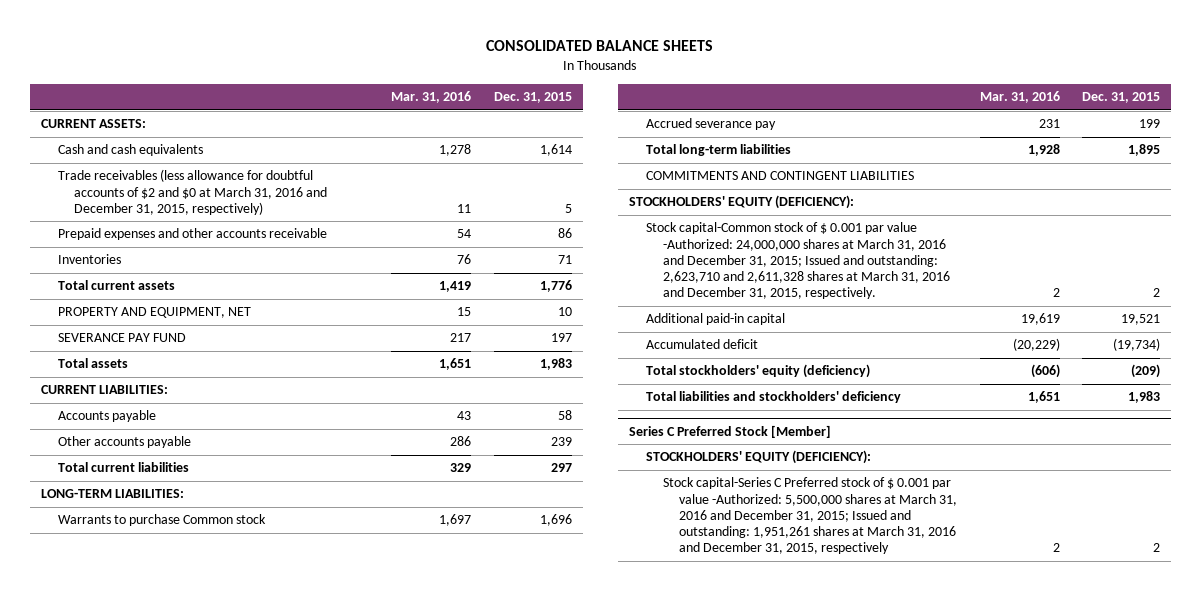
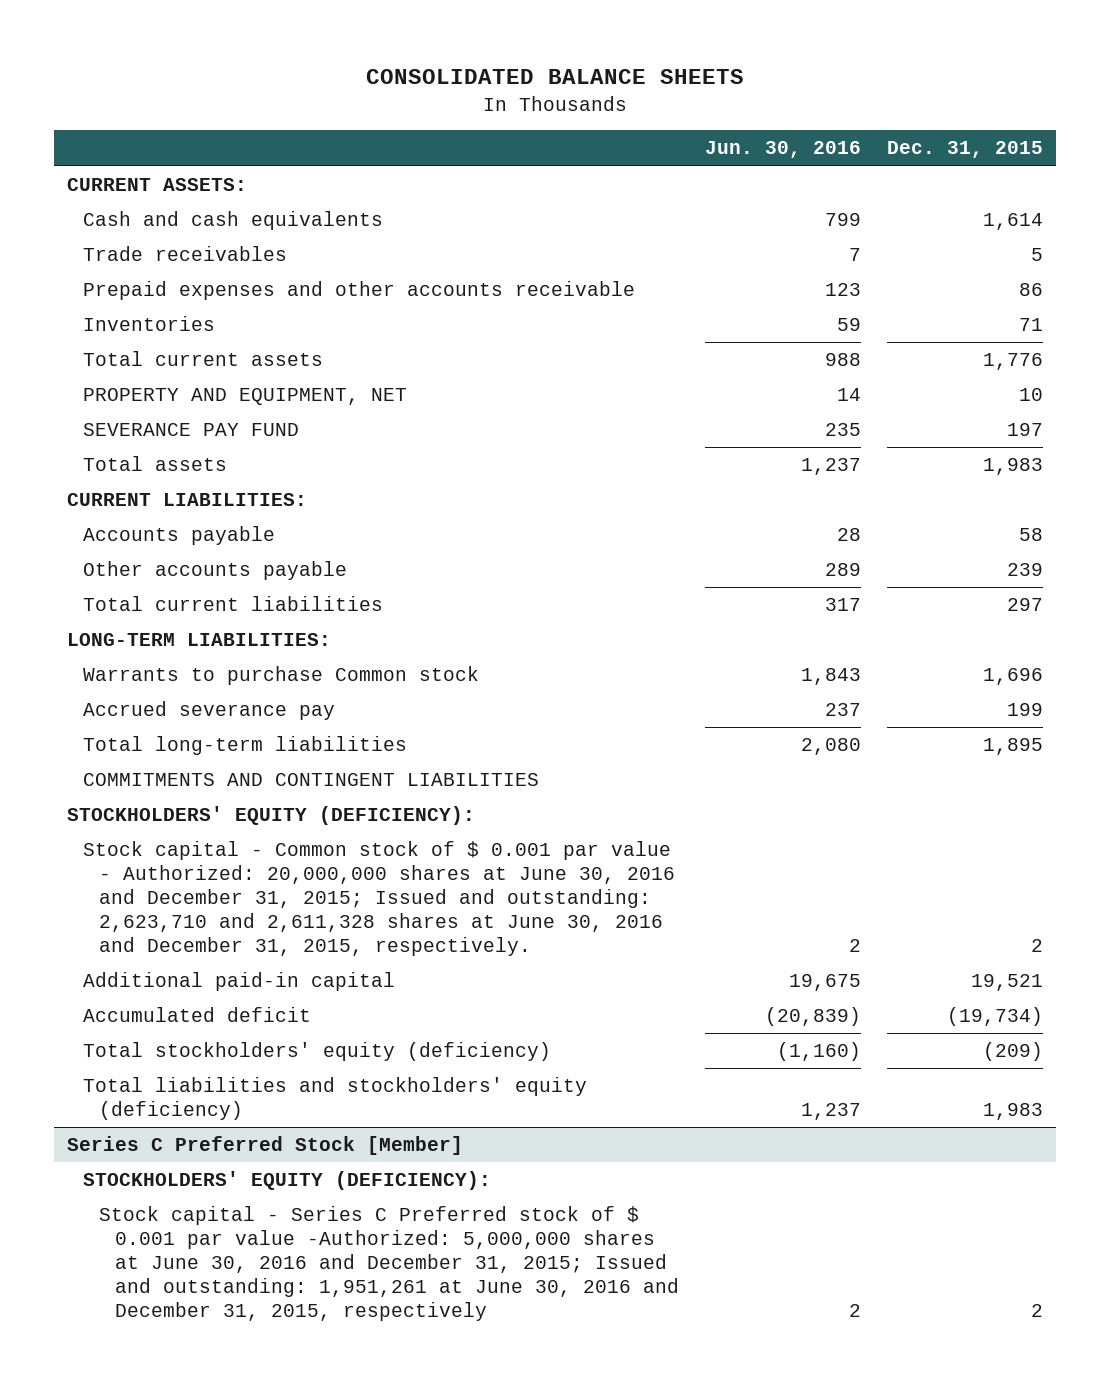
[391,91,472,104] Mar. 31, 2016 -> none
none -> [705,141,862,159] Jun. 30, 2016
[57,169,328,215] Trade receivables (less allowance for doubtful accounts of $2 and $0 at March 31, 2016 and December 31, 2015, respectively) -> [83,246,288,262] Trade receivables
[645,222,950,300] Stock capital-Common stock of $ 0.001 par value -Authorized: 24,000,000 shares at March 31, 2016 and December 31, 2015; Issued and outstanding: 2,623,710 and 2,611,328 shares at March 31, 2016 and December 31, 2015, respectively. -> [83,841,676,956] Stock capital - Common stock of $ 0.001 par value - Authorized: 20,000,000 shares at June 30, 2016 and December 31, 2015; Issued and outstanding: 2,623,710 and 2,611,328 shares at June 30, 2016 and December 31, 2015, respectively.
[645,391,901,404] Total liabilities and stockholders' deficiency -> [83,1077,588,1121] Total liabilities and stockholders' equity (deficiency)
[662,477,958,555] Stock capital-Series C Preferred stock of $ 0.001 par value -Authorized: 5,500,000 shares at March 31, 2016 and December 31, 2015; Issued and outstanding: 1,951,261 shares at March 31, 2016 and December 31, 2015, respectively -> [99,1206,680,1321] Stock capital - Series C Preferred stock of $ 0.001 par value -Authorized: 5,000,000 shares at June 30, 2016 and December 31, 2015; Issued and outstanding: 1,951,261 at June 30, 2016 and December 31, 2015, respectively

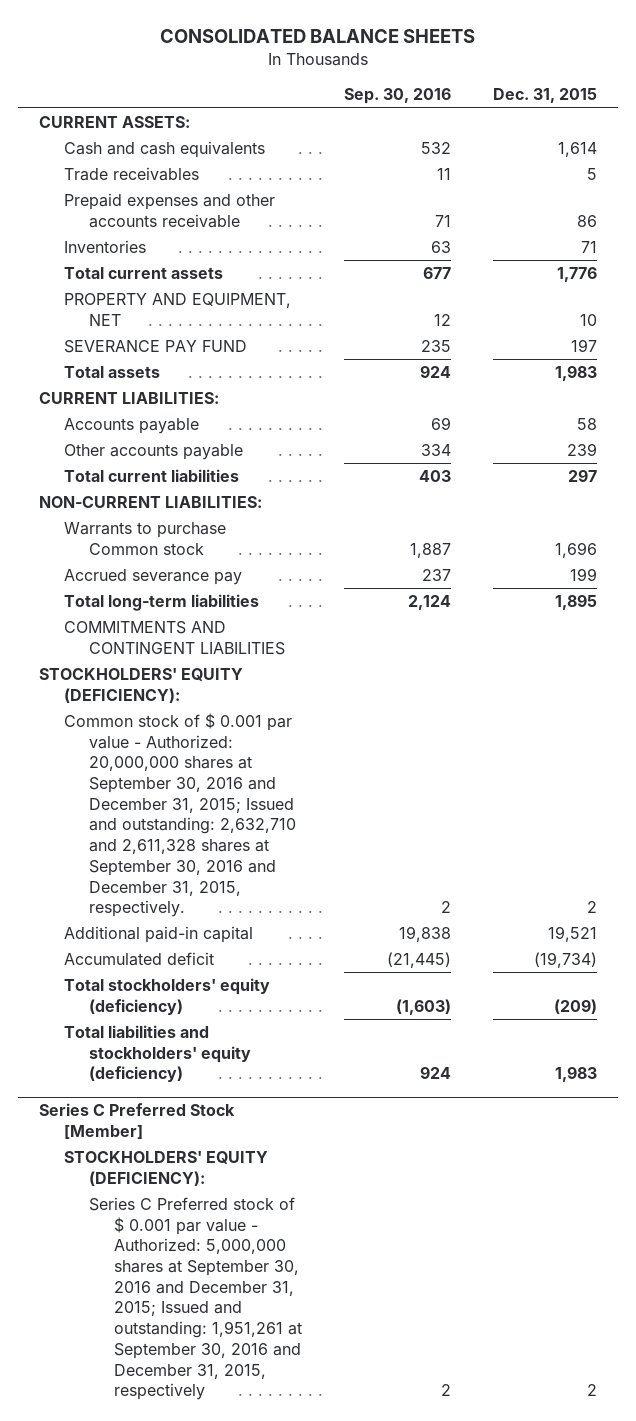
[705,141,862,159] Jun. 30, 2016 -> none
none -> [343,88,451,105] Sep. 30, 2016
[67,633,332,647] LONG-TERM LIABILITIES: -> [39,496,263,509] NON-CURRENT LIABILITIES:
[83,841,676,956] Stock capital - Common stock of $ 0.001 par value - Authorized: 20,000,000 shares at June 30, 2016 and December 31, 2015; Issued and outstanding: 2,623,710 and 2,611,328 shares at June 30, 2016 and December 31, 2015, respectively. -> [64,713,296,918] Common stock of $ 0.001 par value - Authorized: 20,000,000 shares at September 30, 2016 and December 31, 2015; Issued and outstanding: 2,632,710 and 2,611,328 shares at September 30, 2016 and December 31, 2015, respectively.
[99,1206,680,1321] Stock capital - Series C Preferred stock of $ 0.001 par value -Authorized: 5,000,000 shares at June 30, 2016 and December 31, 2015; Issued and outstanding: 1,951,261 at June 30, 2016 and December 31, 2015, respectively -> [88,1197,302,1401] Series C Preferred stock of $ 0.001 par value - Authorized: 5,000,000 shares at September 30, 2016 and December 31, 2015; Issued and outstanding: 1,951,261 at September 30, 2016 and December 31, 2015, respectively

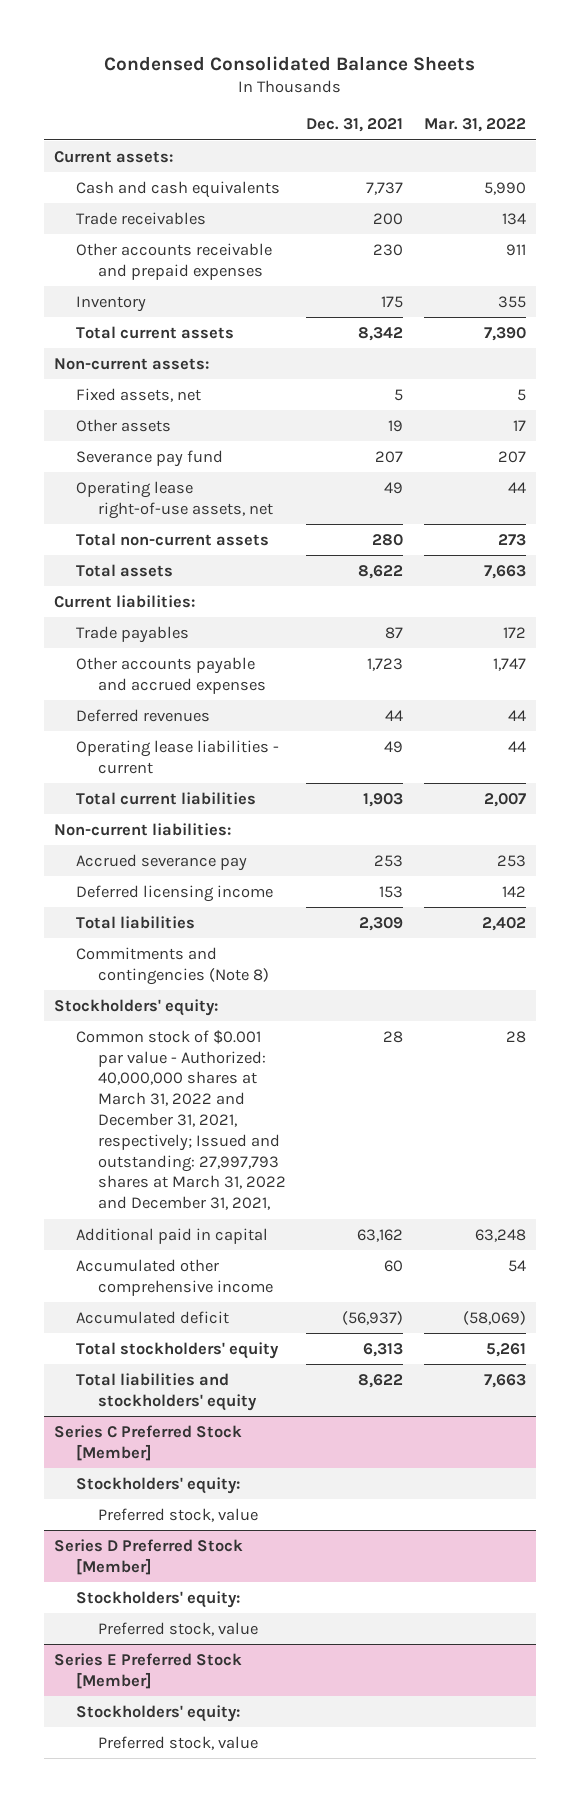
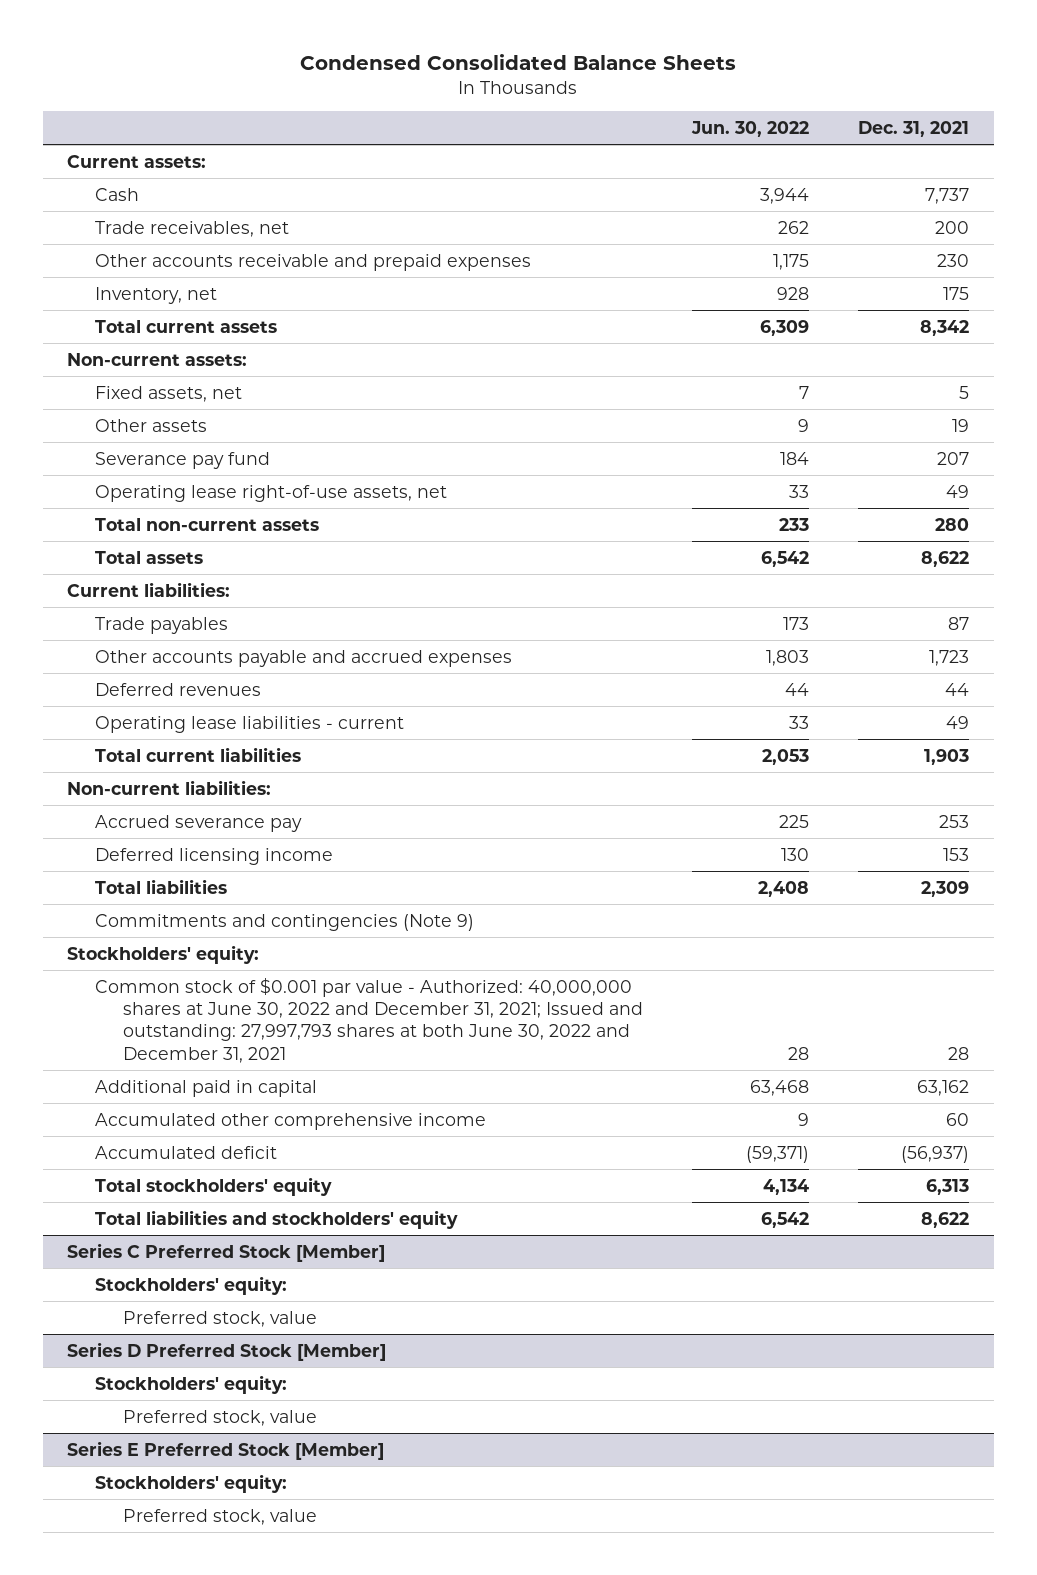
[423,118,526,133] Mar. 31, 2022 -> none
none -> [691,120,810,137] Jun. 30, 2022
[76,180,281,198] Cash and cash equivalents -> [95,187,140,201] Cash
[76,211,207,225] Trade receivables -> [95,220,290,237] Trade receivables, net
[76,295,147,312] Inventory -> [95,286,218,304] Inventory, net
[76,946,269,985] Commitments and contingencies (Note 8) -> [95,913,475,931] Commitments and contingencies (Note 9)
[76,1029,286,1211] Common stock of $0.001 par value - Authorized: 40,000,000 shares at March 31, 2022 and December 31, 2021, respectively; Issued and outstanding: 27,997,793 shares at March 31, 2022 and December 31, 2021, -> [95,977,644,1063] Common stock of $0.001 par value - Authorized: 40,000,000 shares at June 30, 2022 and December 31, 2021; Issued and outstanding: 27,997,793 shares at both June 30, 2022 and December 31, 2021

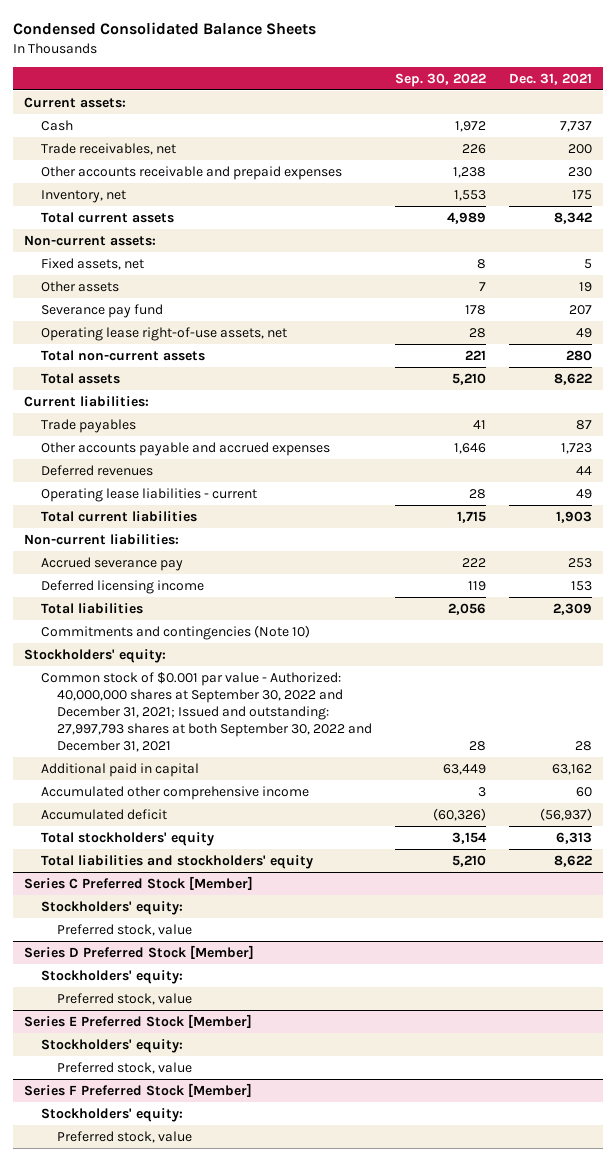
[691,120,810,137] Jun. 30, 2022 -> none
none -> [395,72,487,87] Sep. 30, 2022
[95,913,475,931] Commitments and contingencies (Note 9) -> [40,624,310,640] Commitments and contingencies (Note 10)
[95,977,644,1063] Common stock of $0.001 par value - Authorized: 40,000,000 shares at June 30, 2022 and December 31, 2021; Issued and outstanding: 27,997,793 shares at both June 30, 2022 and December 31, 2021 -> [40,671,373,752] Common stock of $0.001 par value - Authorized: 40,000,000 shares at September 30, 2022 and December 31, 2021; Issued and outstanding: 27,997,793 shares at both September 30, 2022 and December 31, 2021
none -> [23,1082,252,1097] Series F Preferred Stock [Member]
none -> [40,1107,183,1122] Stockholders' equity:
none -> [57,1130,193,1143] Preferred stock, value

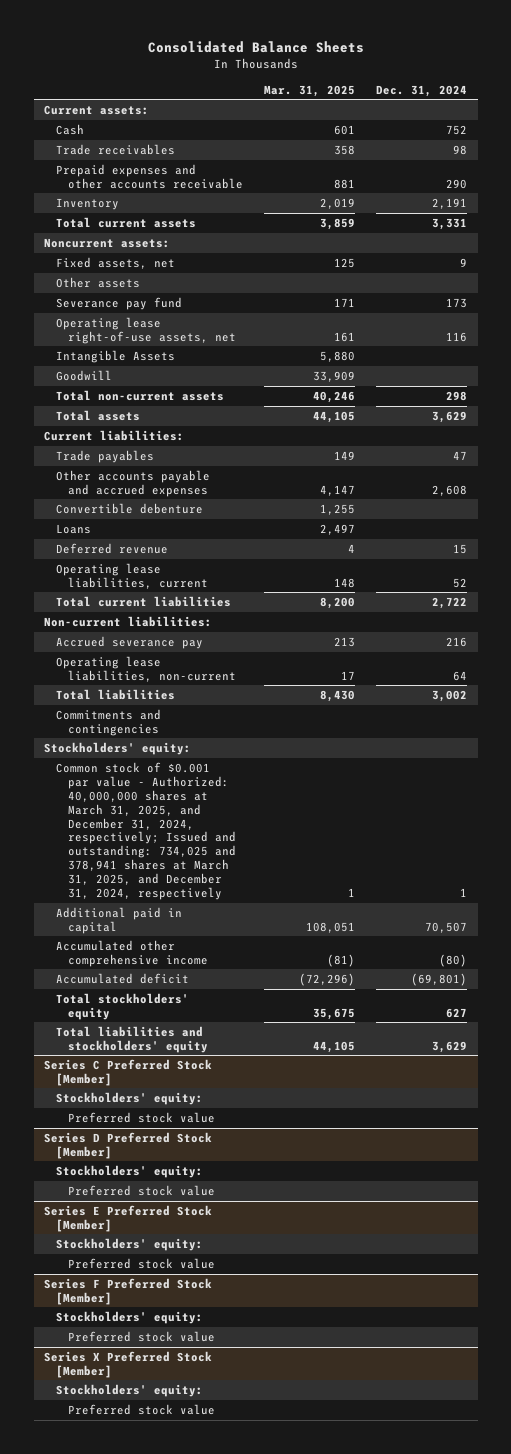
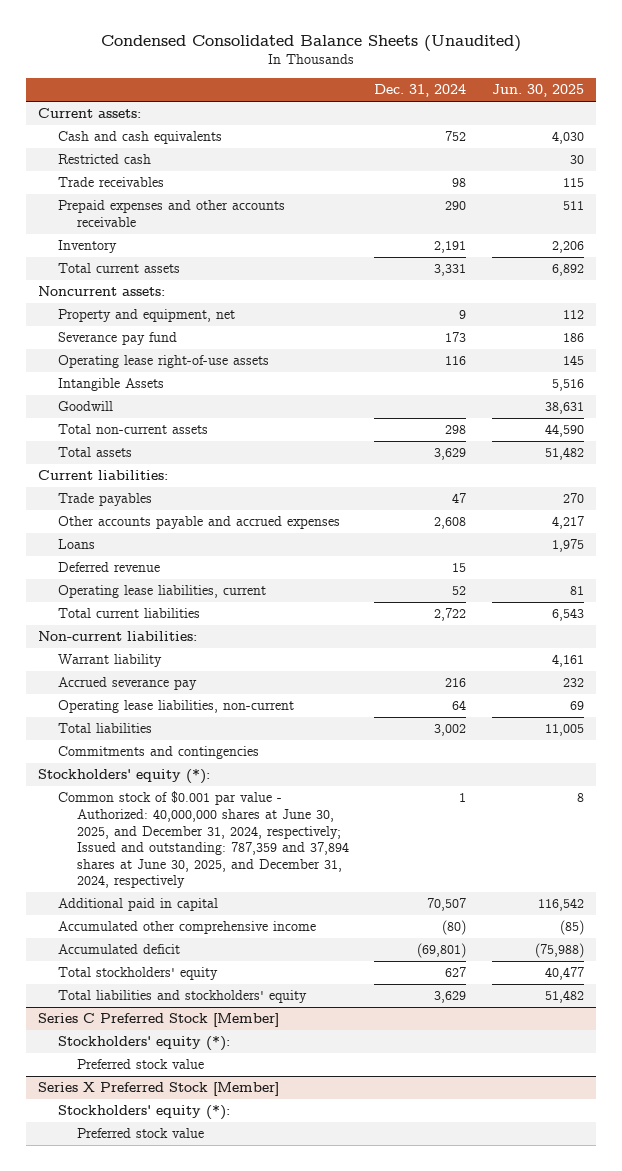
[147,41,364,54] Consolidated Balance Sheets -> [101,35,522,53] Condensed Consolidated Balance Sheets (Unaudited)
[264,84,356,97] Mar. 31, 2025 -> none
none -> [491,84,584,98] Jun. 30, 2025
[56,123,85,135] Cash -> [57,131,222,145] Cash and cash equivalents
none -> [57,154,151,165] Restricted cash
[56,276,141,288] Other assets -> none
[56,256,176,269] Fixed assets, net -> [57,309,235,323] Property and equipment, net
[56,316,237,344] Operating lease right-of-use assets, net -> [57,355,269,369] Operating lease right-of-use assets
[56,502,204,514] Convertible debenture -> none
none -> [57,654,162,668] Warrant liability
[44,741,192,755] Stockholders' equity: -> [38,769,211,785] Stockholders' equity (*):
[56,761,237,901] Common stock of $0.001 par value - Authorized: 40,000,000 shares at March 31, 2025, and December 31, 2024, respectively; Issued and outstanding: 734,025 and 378,941 shares at March 31, 2025, and December 31, 2024, respectively -> [57,791,349,889] Common stock of $0.001 par value - Authorized: 40,000,000 shares at June 30, 2025, and December 31, 2024, respectively; Issued and outstanding: 787,359 and 37,894 shares at June 30, 2025, and December 31, 2024, respectively
[68,1111,216,1123] Preferred stock value -> none
[44,1131,213,1159] Series D Preferred Stock [Member] -> none
[56,1164,204,1178] Stockholders' equity: -> none
[68,1184,216,1196] Preferred stock value -> none
[44,1204,213,1232] Series E Preferred Stock [Member] -> none
[56,1237,204,1251] Stockholders' equity: -> none
[68,1257,216,1269] Preferred stock value -> none
[44,1277,213,1305] Series F Preferred Stock [Member] -> none
[56,1310,204,1324] Stockholders' equity: -> none
[56,1091,204,1105] Stockholders' equity: -> [57,1036,230,1052] Stockholders' equity (*):
[56,1383,204,1397] Stockholders' equity: -> [57,1105,230,1121] Stockholders' equity (*):

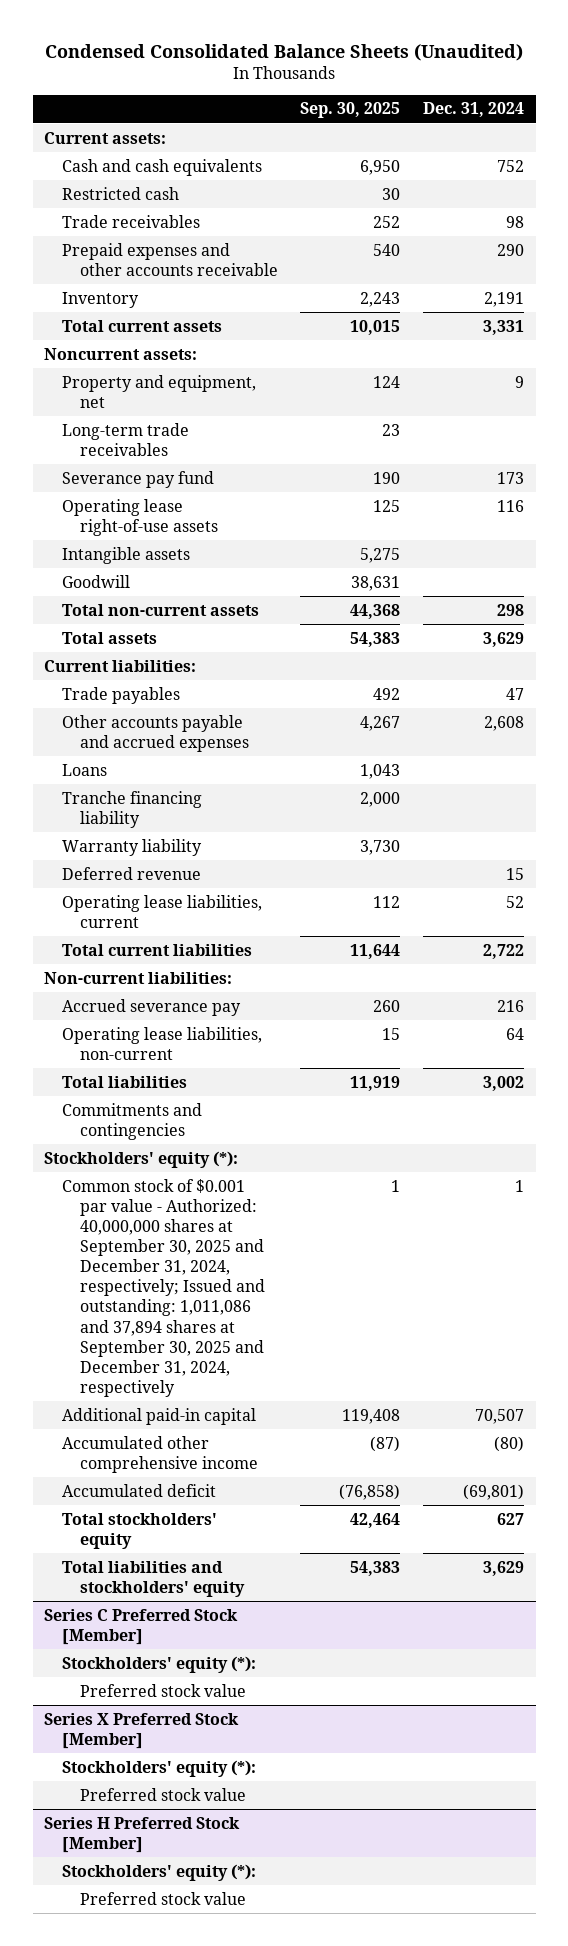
[491,84,584,98] Jun. 30, 2025 -> none
none -> [300,102,401,119] Sep. 30, 2025
none -> [61,422,189,456] Long-term trade receivables
[57,378,164,392] Intangible Assets -> [61,546,190,564] Intangible assets
none -> [61,790,202,828] Tranche financing liability
none -> [61,838,202,856] Warranty liability
[57,654,162,668] Warrant liability -> none
[57,791,349,889] Common stock of $0.001 par value - Authorized: 40,000,000 shares at June 30, 2025, and December 31, 2024, respectively; Issued and outstanding: 787,359 and 37,894 shares at June 30, 2025, and December 31, 2024, respectively -> [61,1178,265,1397] Common stock of $0.001 par value - Authorized: 40,000,000 shares at September 30, 2025 and December 31, 2024, respectively; Issued and outstanding: 1,011,086 and 37,894 shares at September 30, 2025 and December 31, 2024, respectively
[57,898,218,912] Additional paid in capital -> [61,1407,256,1425] Additional paid-in capital
none -> [44,1816,241,1853] Series H Preferred Stock [Member]
none -> [61,1863,256,1881] Stockholders' equity (*):
none -> [79,1891,246,1905] Preferred stock value

